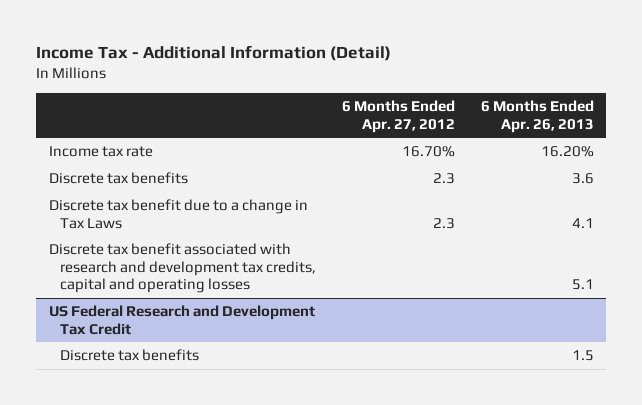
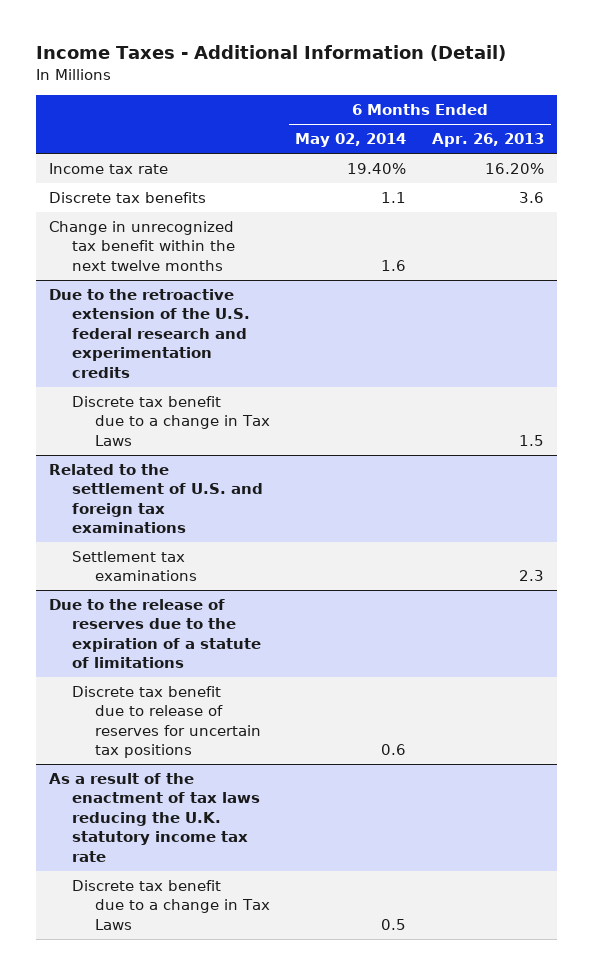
[35,45,391,62] Income Tax - Additional Information (Detail) -> [35,45,506,62] Income Taxes - Additional Information (Detail)
[341,100,455,133] 6 Months Ended Apr. 27, 2012 -> none
none -> [295,133,407,148] May 02, 2014
[48,199,308,229] Discrete tax benefit due to a change in Tax Laws -> none
[48,243,316,293] Discrete tax benefit associated with research and development tax credits, capital and operating losses -> none
[48,305,315,335] US Federal Research and Development Tax Credit -> none
[59,349,199,362] Discrete tax benefits -> none
none -> [48,221,235,271] Change in unrecognized tax benefit within the next twelve months
none -> [48,289,250,378] Due to the retroactive extension of the U.S. federal research and experimentation credits
none -> [71,396,270,446] Discrete tax benefit due to a change in Tax Laws
none -> [48,464,263,534] Related to the settlement of U.S. and foreign tax examinations
none -> [71,551,197,582] Settlement tax examinations
none -> [48,599,261,669] Due to the release of reserves due to the expiration of a statute of limitations
none -> [71,686,261,759] Discrete tax benefit due to release of reserves for uncertain tax positions
none -> [48,773,260,862] As a result of the enactment of tax laws reducing the U.K. statutory income tax rate
none -> [71,880,270,930] Discrete tax benefit due to a change in Tax Laws

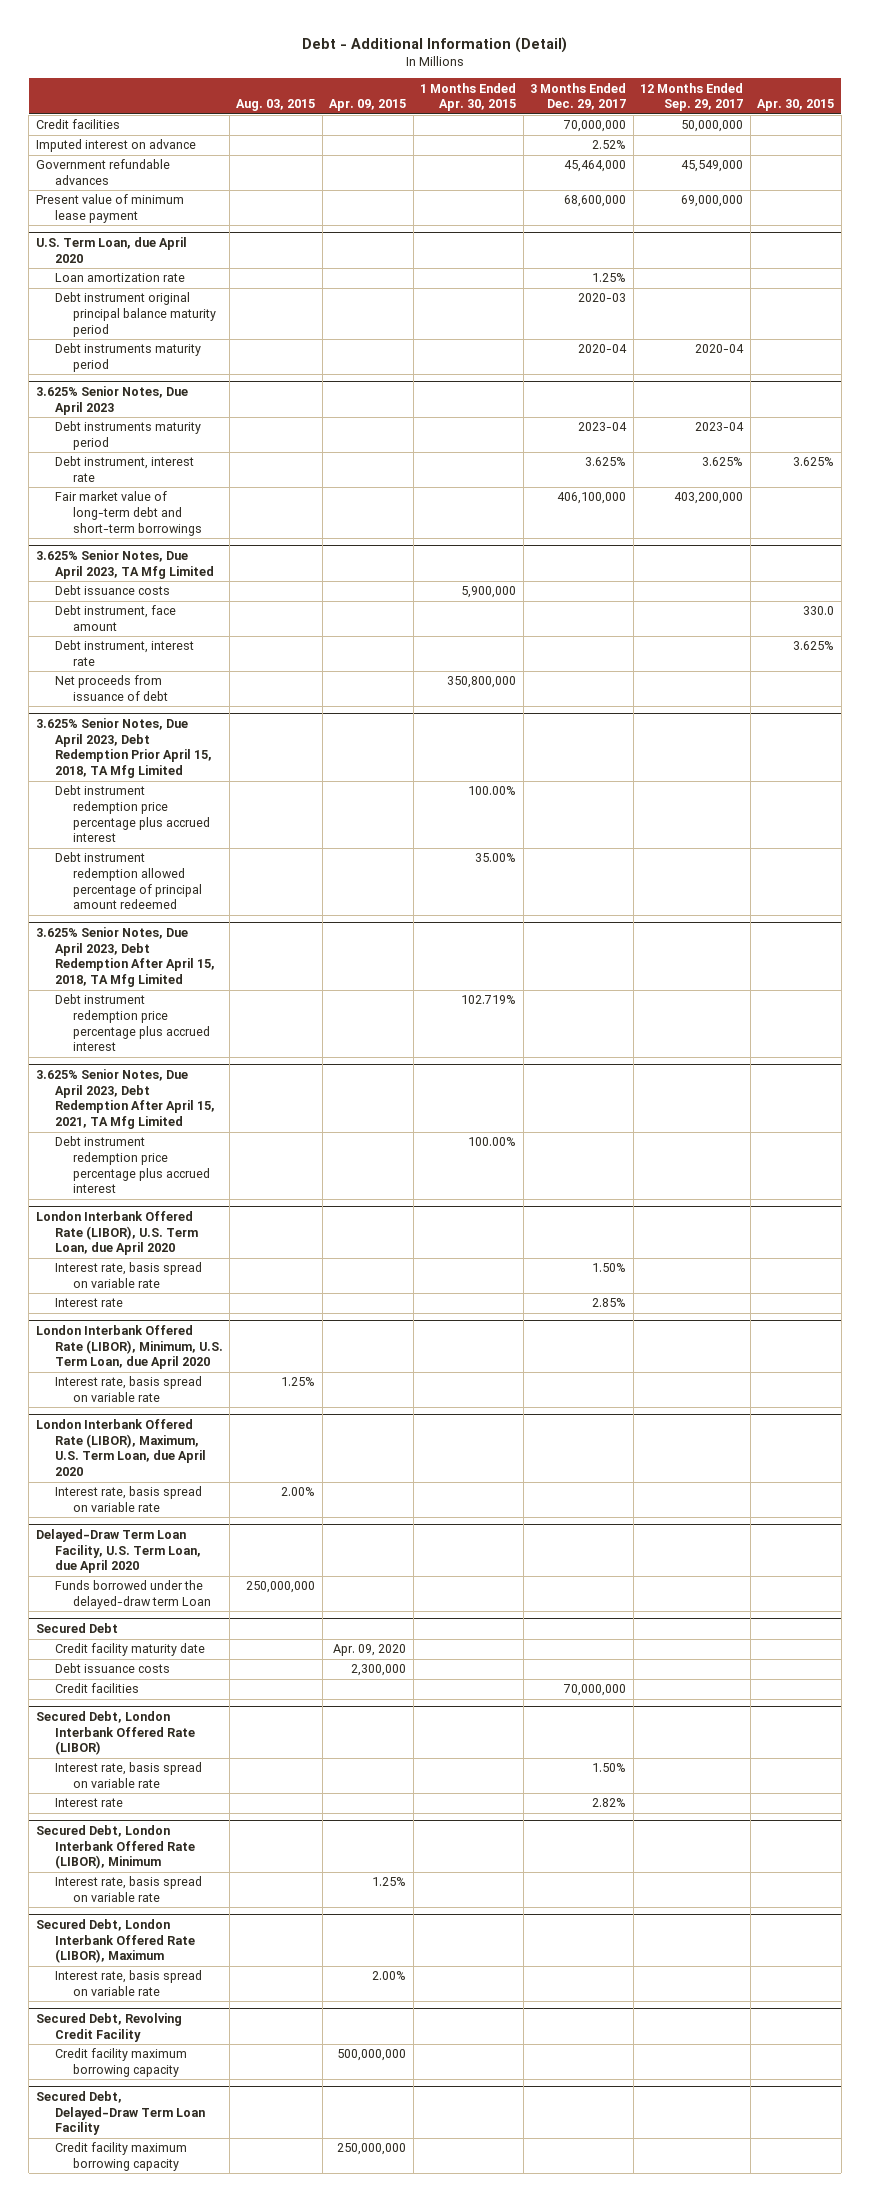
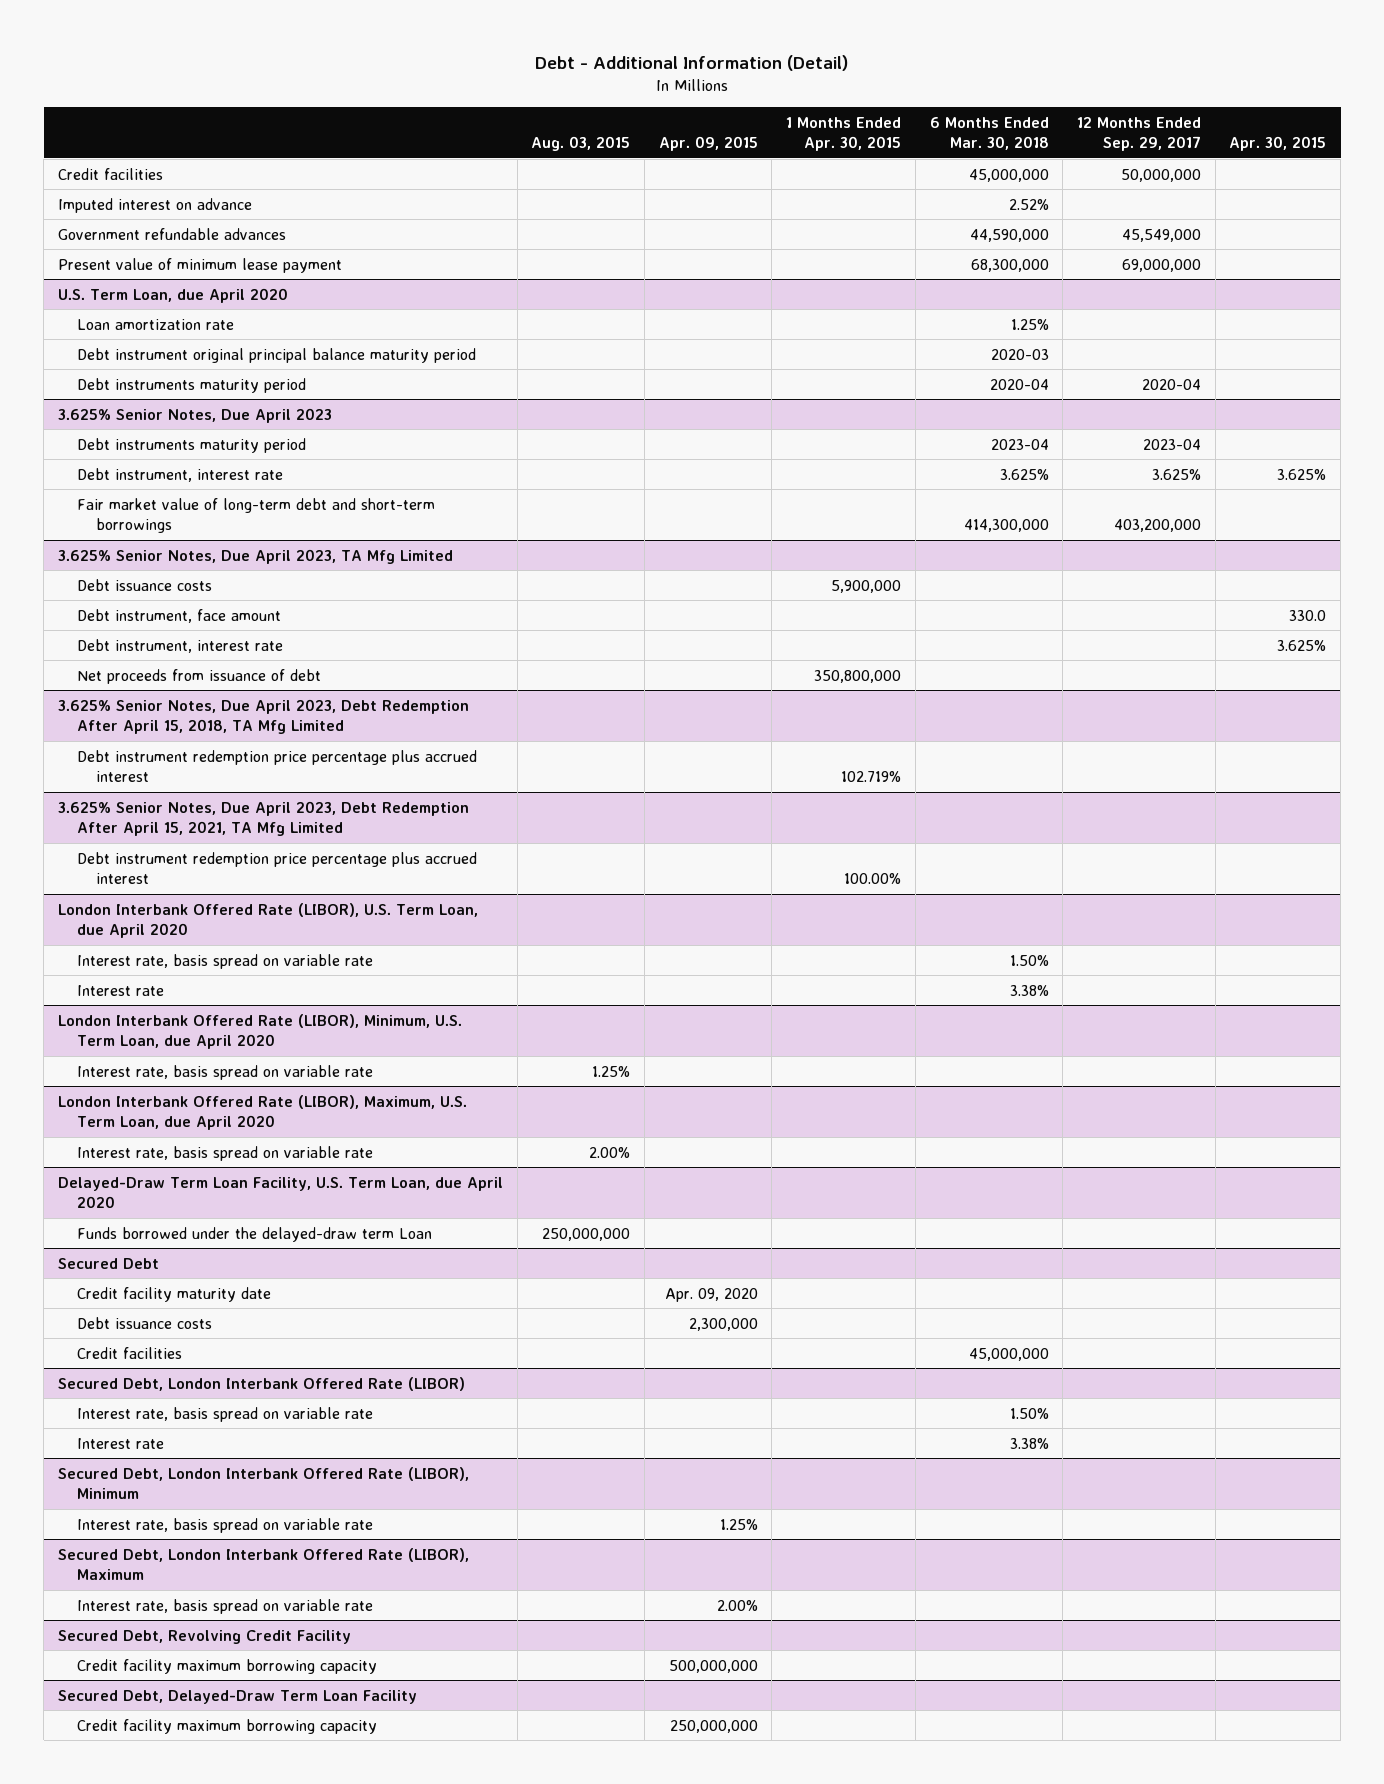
[530,82,627,111] 3 Months Ended Dec. 29, 2017 -> none
none -> [929,116,1049,151] 6 Months Ended Mar. 30, 2018
[35,718,212,779] 3.625% Senior Notes, Due April 2023, Debt Redemption Prior April 15, 2018, TA Mfg Limited -> none
[54,785,211,843] Debt instrument redemption price percentage plus accrued interest -> none
[54,852,203,910] Debt instrument redemption allowed percentage of principal amount redeemed -> none

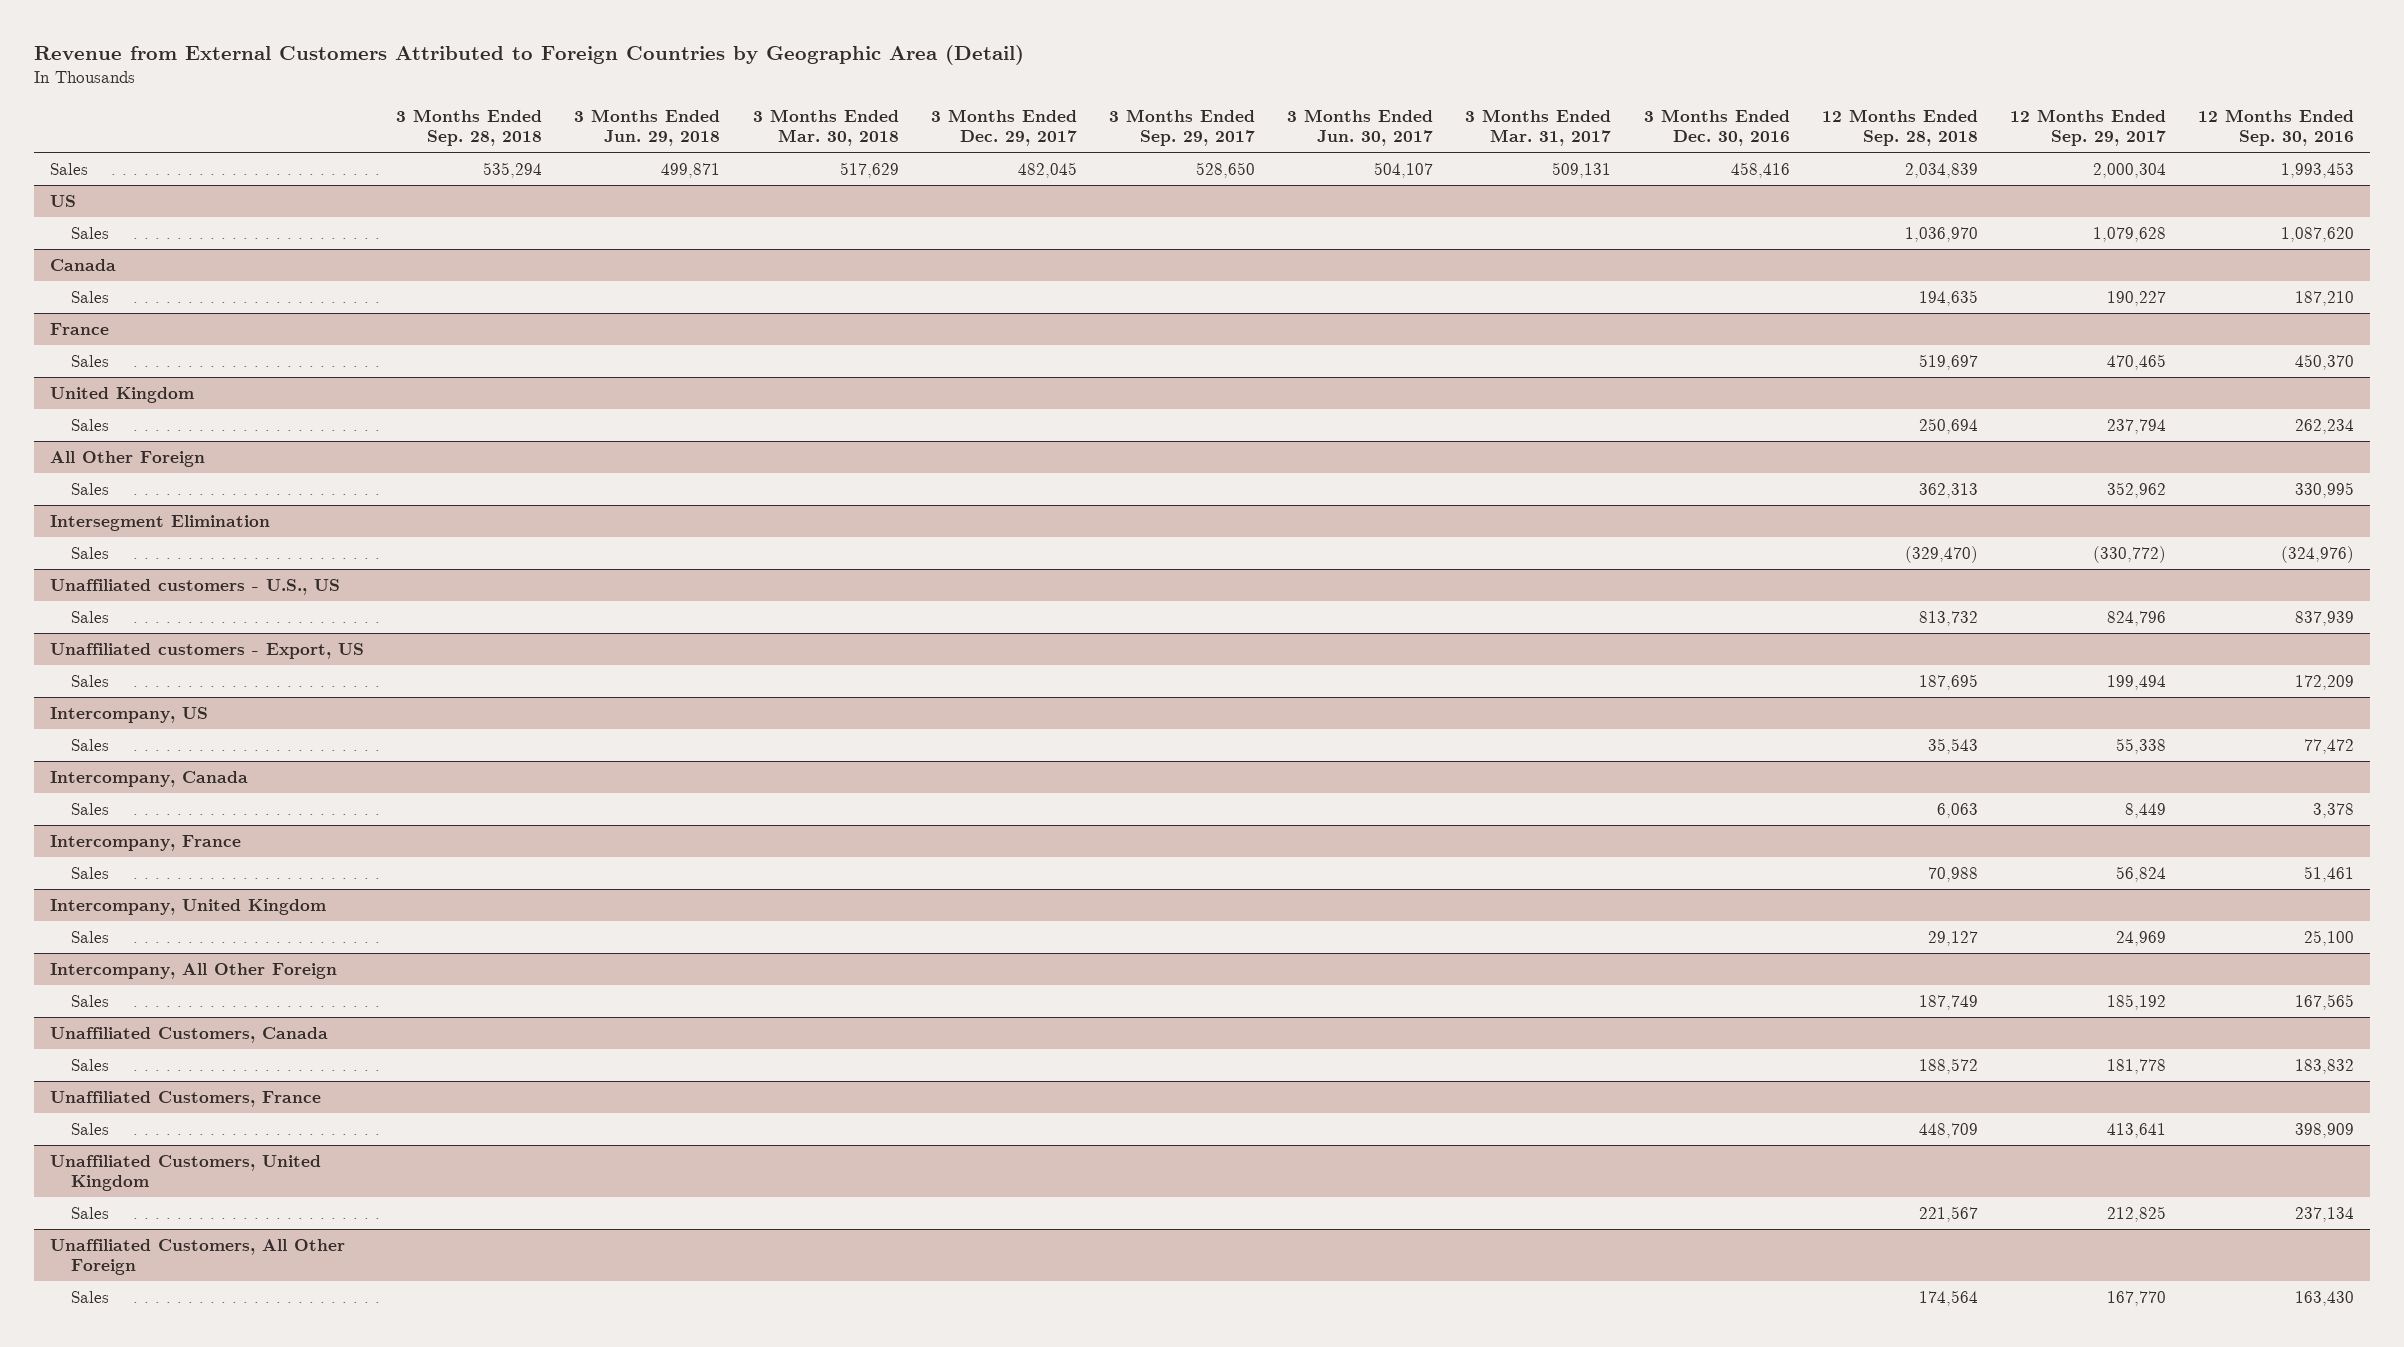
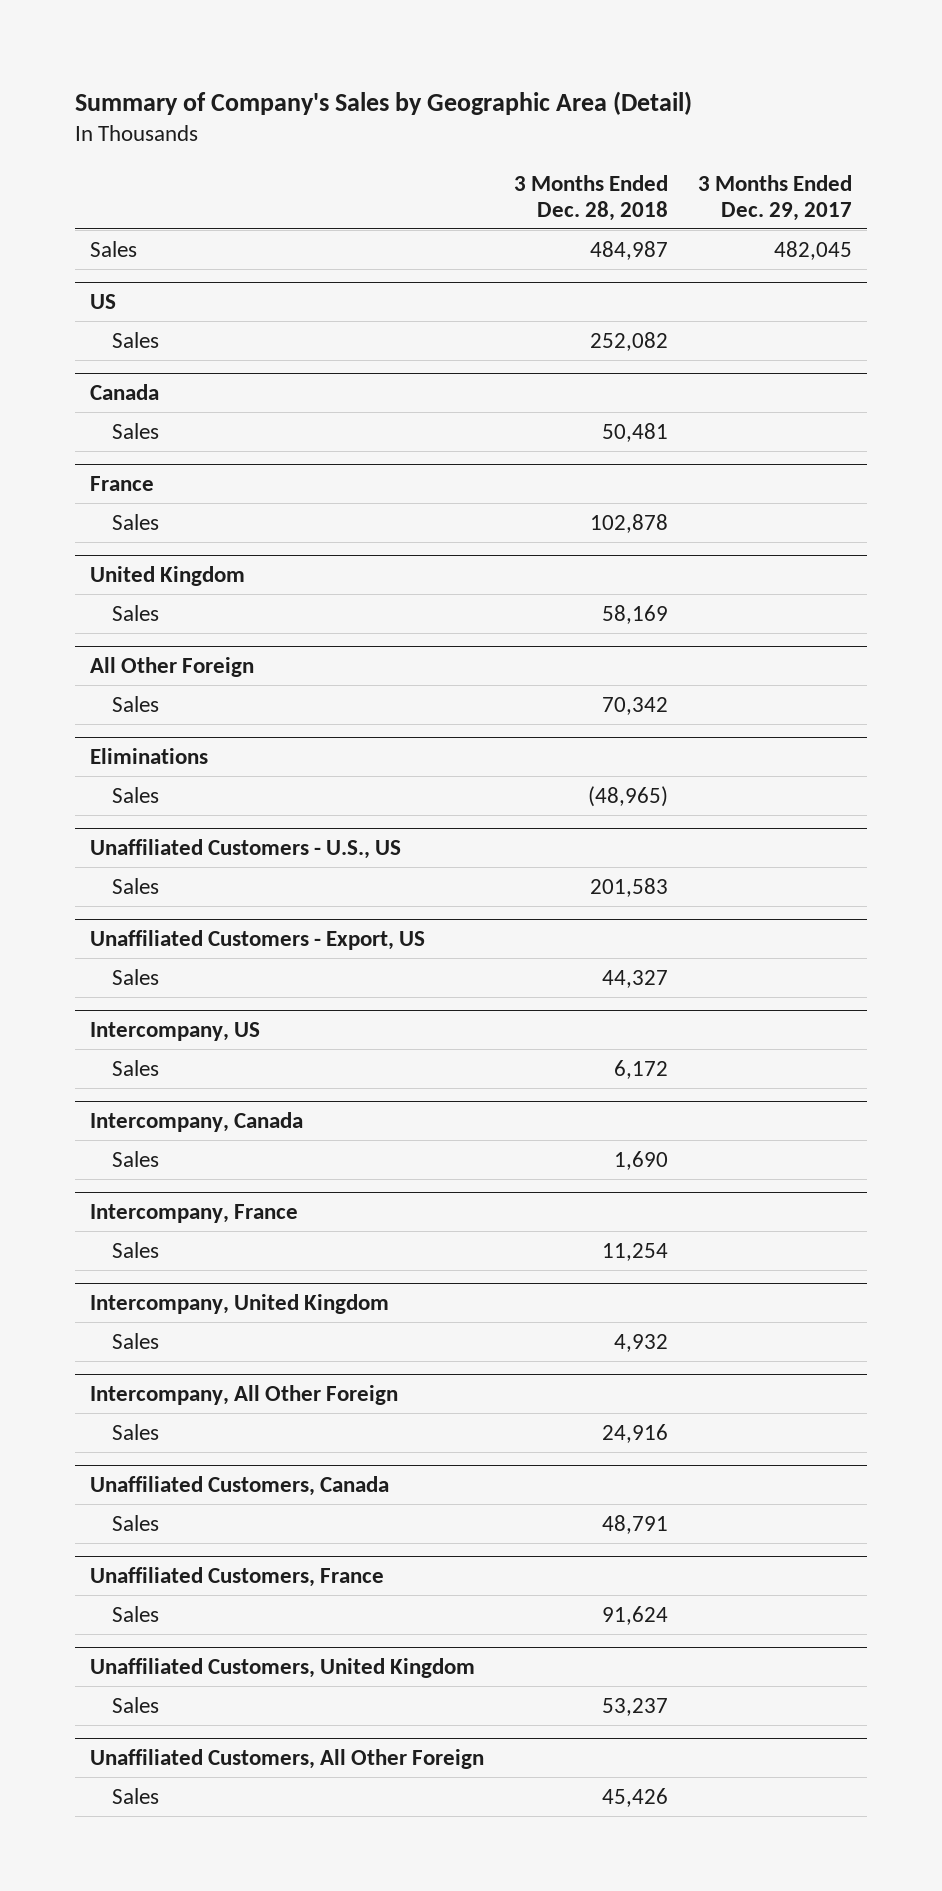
[33,45,1024,66] Revenue from External Customers Attributed to Foreign Countries by Geographic Area (Detail) -> [75,90,693,115] Summary of Company's Sales by Geographic Area (Detail)
[396,108,543,147] 3 Months Ended Sep. 28, 2018 -> none
[574,108,721,147] 3 Months Ended Jun. 29, 2018 -> none
[752,108,899,147] 3 Months Ended Mar. 30, 2018 -> none
[1109,108,1256,147] 3 Months Ended Sep. 29, 2017 -> none
[1287,108,1434,147] 3 Months Ended Jun. 30, 2017 -> none
[1465,108,1612,147] 3 Months Ended Mar. 31, 2017 -> none
[1643,108,1790,147] 3 Months Ended Dec. 30, 2016 -> none
[1821,108,1978,147] 12 Months Ended Sep. 28, 2018 -> none
[2010,108,2167,147] 12 Months Ended Sep. 29, 2017 -> none
[2198,108,2355,147] 12 Months Ended Sep. 30, 2016 -> none
none -> [514,174,669,222] 3 Months Ended Dec. 28, 2018
[49,514,270,531] Intersegment Elimination -> [90,747,209,764] Eliminations
[49,578,340,595] Unaffiliated customers - U.S., US -> [90,838,402,859] Unaffiliated Customers - U.S., US
[49,642,364,659] Unaffiliated customers - Export, US -> [90,929,426,950] Unaffiliated Customers - Export, US

